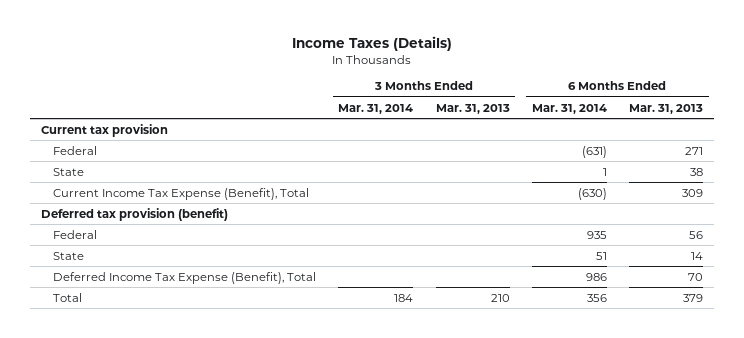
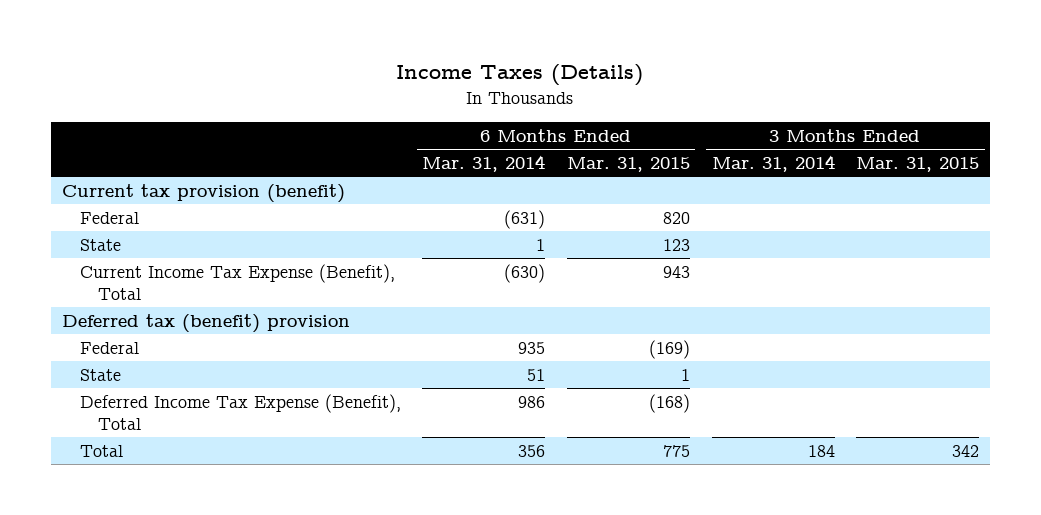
[435,103,510,114] Mar. 31, 2013 -> none
[629,103,704,114] Mar. 31, 2013 -> none
none -> [567,156,691,172] Mar. 31, 2015
none -> [856,156,980,172] Mar. 31, 2015
[41,123,169,137] Current tax provision -> [61,183,345,203] Current tax provision (benefit)
[41,207,229,221] Deferred tax provision (benefit) -> [61,313,350,333] Deferred tax (benefit) provision

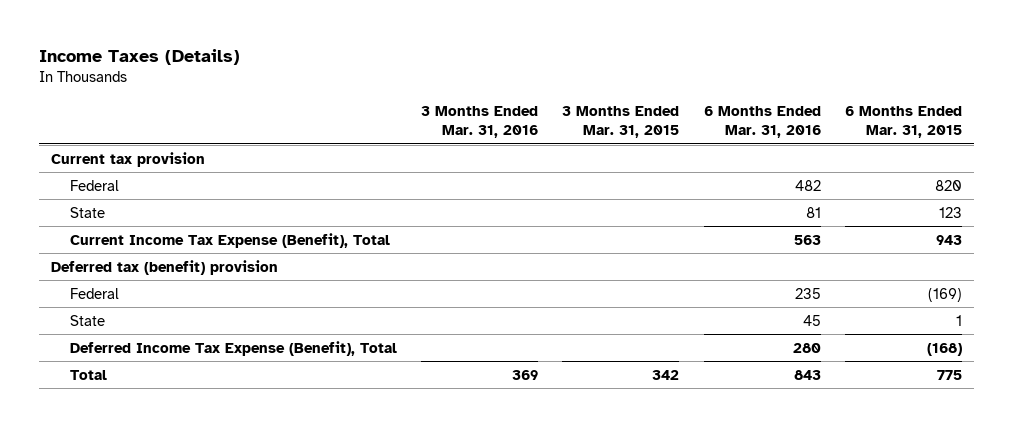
[422,154,546,172] Mar. 31, 2014 -> none
[711,154,835,172] Mar. 31, 2014 -> none
none -> [421,106,539,139] 3 Months Ended Mar. 31, 2016
none -> [703,106,821,139] 6 Months Ended Mar. 31, 2016
[61,183,345,203] Current tax provision (benefit) -> [50,151,205,167] Current tax provision

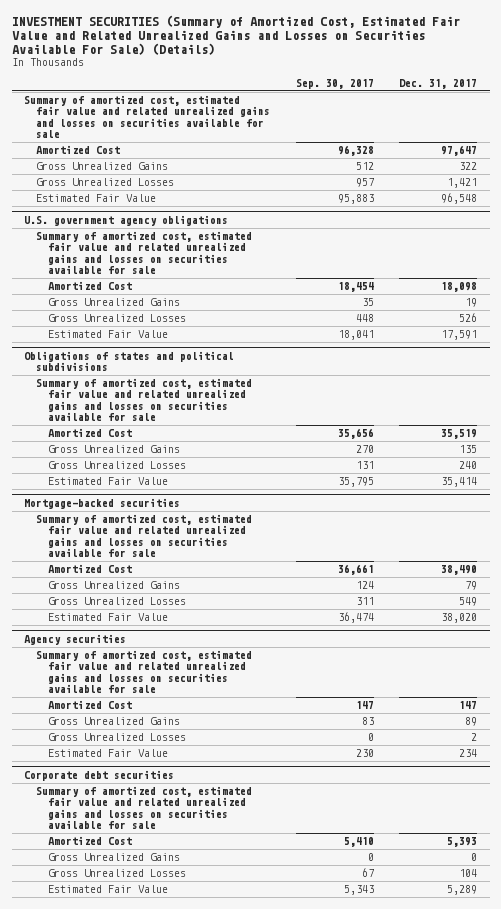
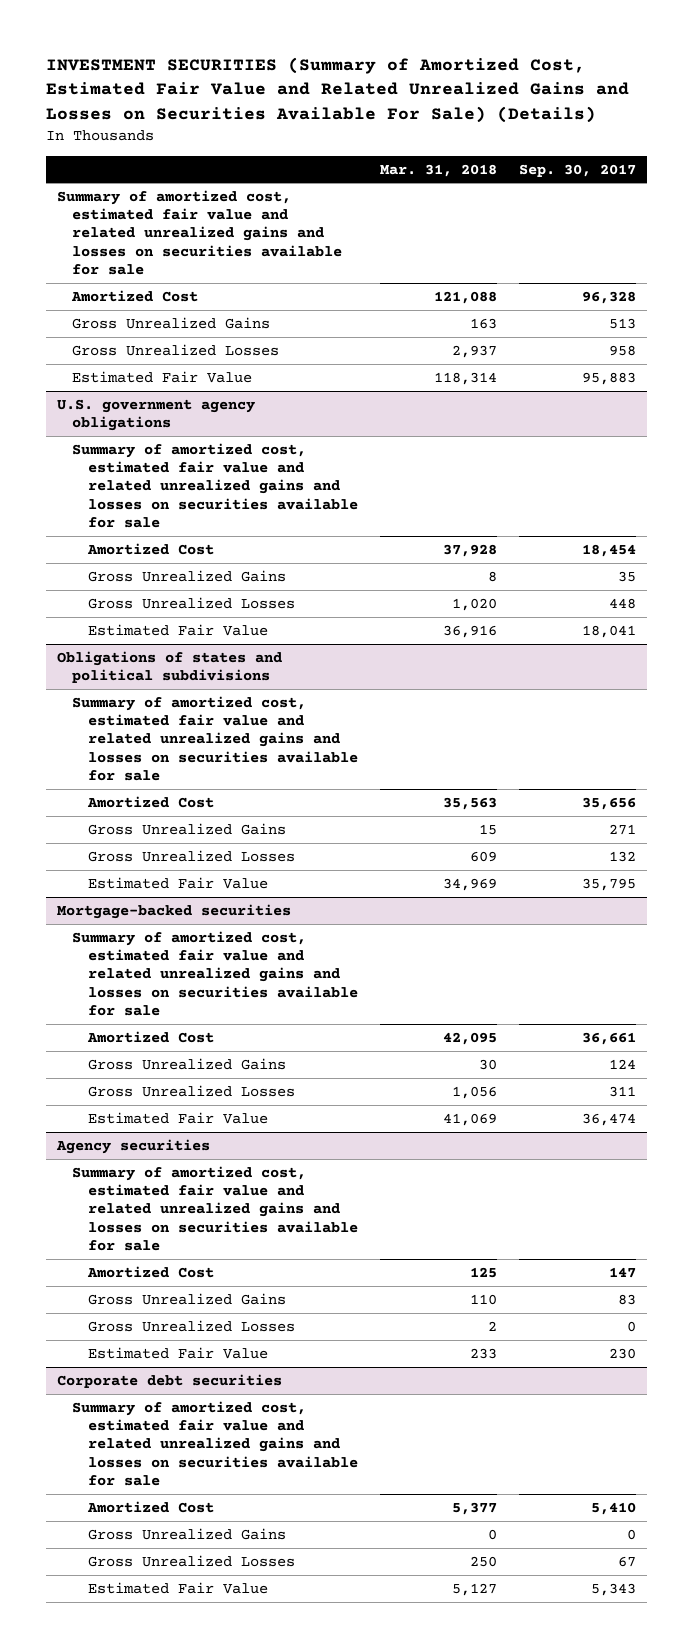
[399,78,478,89] Dec. 31, 2017 -> none
none -> [379,163,497,177] Mar. 31, 2018
[355,162,374,171] 512 -> [608,317,636,329] 513
[355,178,374,188] 957 -> [608,344,636,356] 958
[355,445,374,454] 270 -> [608,823,636,835] 271
[355,461,374,470] 131 -> [608,850,636,862] 132

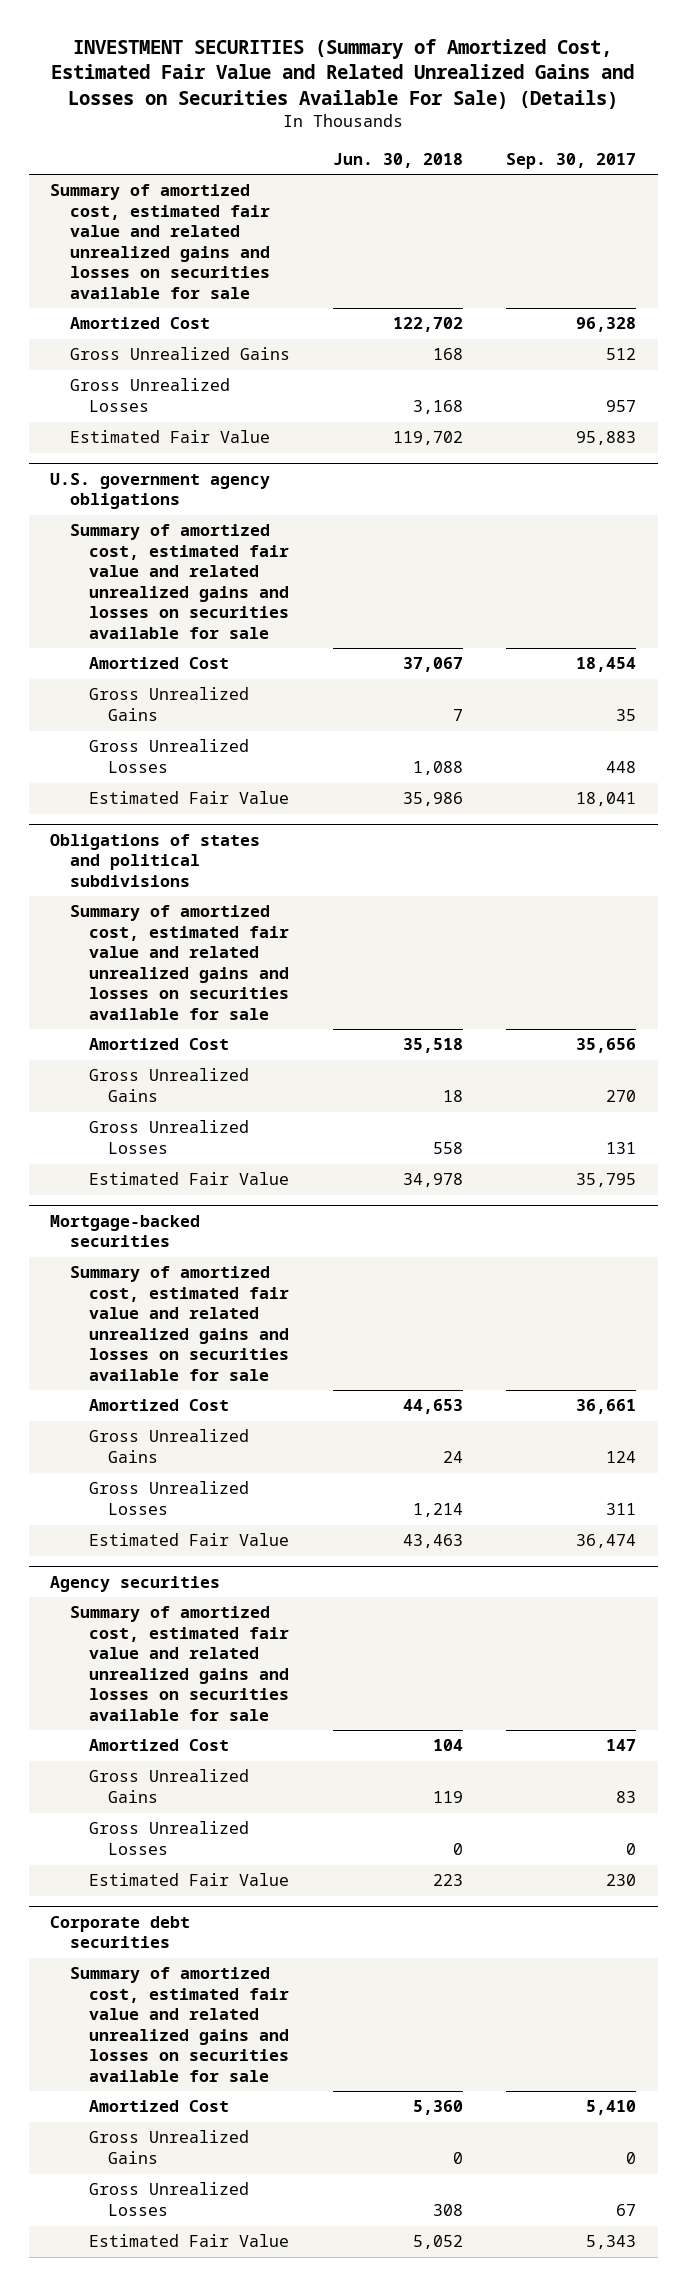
[379,163,497,177] Mar. 31, 2018 -> none
none -> [332,152,463,168] Jun. 30, 2018
[608,317,636,329] 513 -> [606,348,637,361] 512
[608,344,636,356] 958 -> [606,399,637,412] 957
[608,823,636,835] 271 -> [606,1089,637,1102] 270
[608,850,636,862] 132 -> [606,1141,637,1154] 131

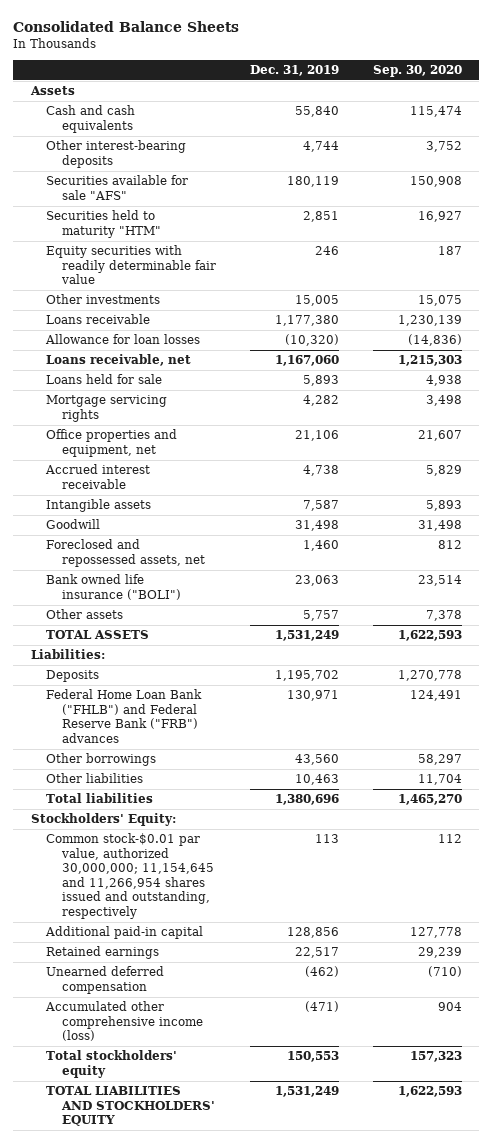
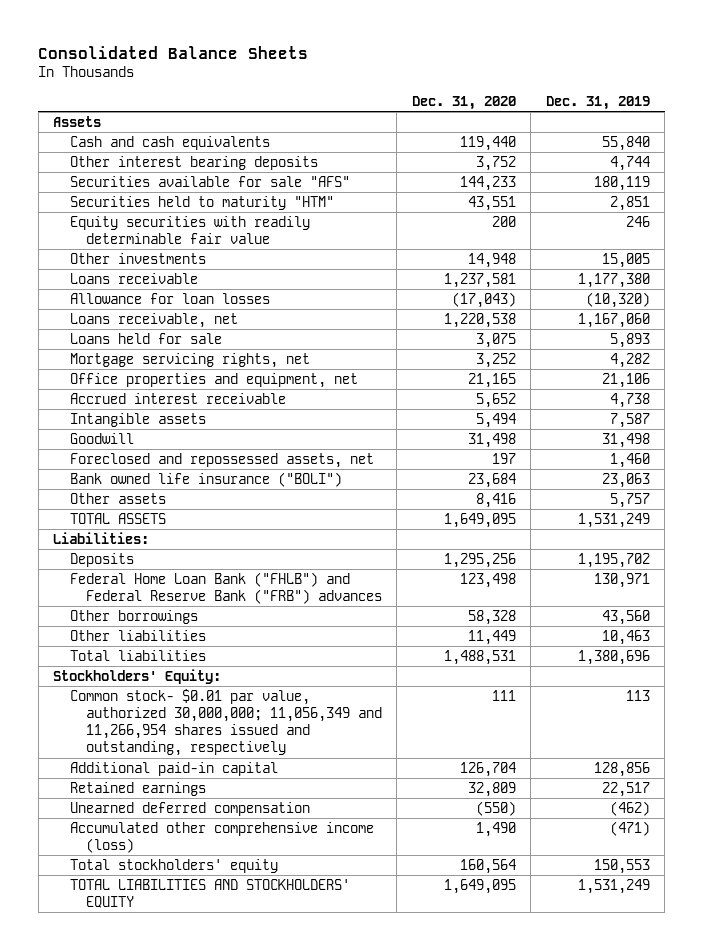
[373,64,463,77] Sep. 30, 2020 -> none
none -> [411,95,516,110] Dec. 31, 2020
[46,140,187,168] Other interest-bearing deposits -> [69,155,318,170] Other interest bearing deposits
[46,395,168,422] Mortgage servicing rights -> [69,352,310,368] Mortgage servicing rights, net
[46,833,214,919] Common stock-$0.01 par value, authorized 30,000,000; 11,154,645 and 11,266,954 shares issued and outstanding, respectively -> [69,688,382,757] Common stock- $0.01 par value, authorized 30,000,000; 11,056,349 and 11,266,954 shares issued and outstanding, respectively

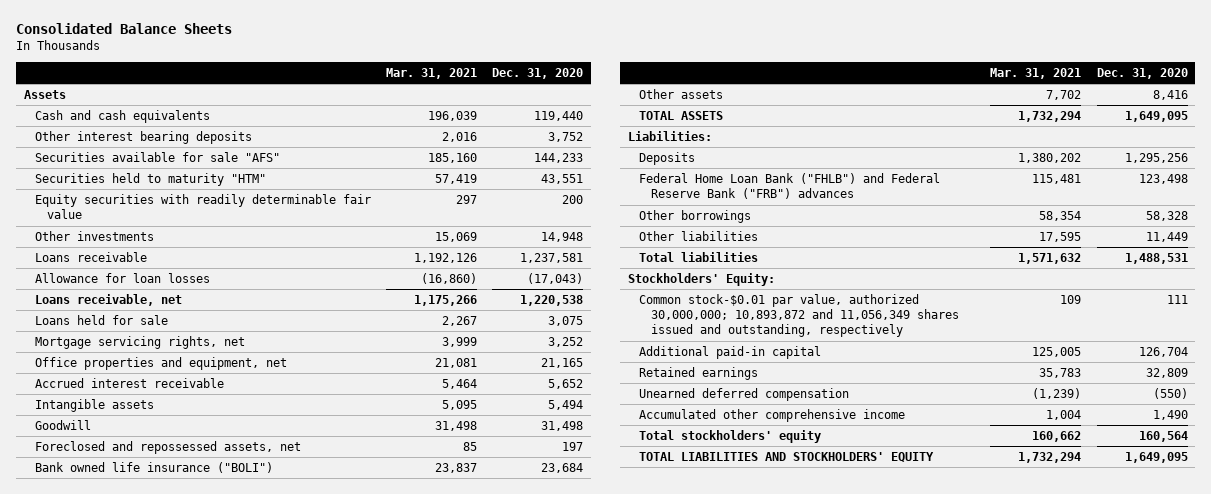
[545,95,650,110] Dec. 31, 2019 -> none
none -> [386,67,478,79] Mar. 31, 2021
[69,688,382,757] Common stock- $0.01 par value, authorized 30,000,000; 11,056,349 and 11,266,954 shares issued and outstanding, respectively -> [639,293,959,338] Common stock-$0.01 par value, authorized 30,000,000; 10,893,872 and 11,056,349 shares issued and outstanding, respectively
[69,821,374,853] Accumulated other comprehensive income (loss) -> [639,408,906,422] Accumulated other comprehensive income

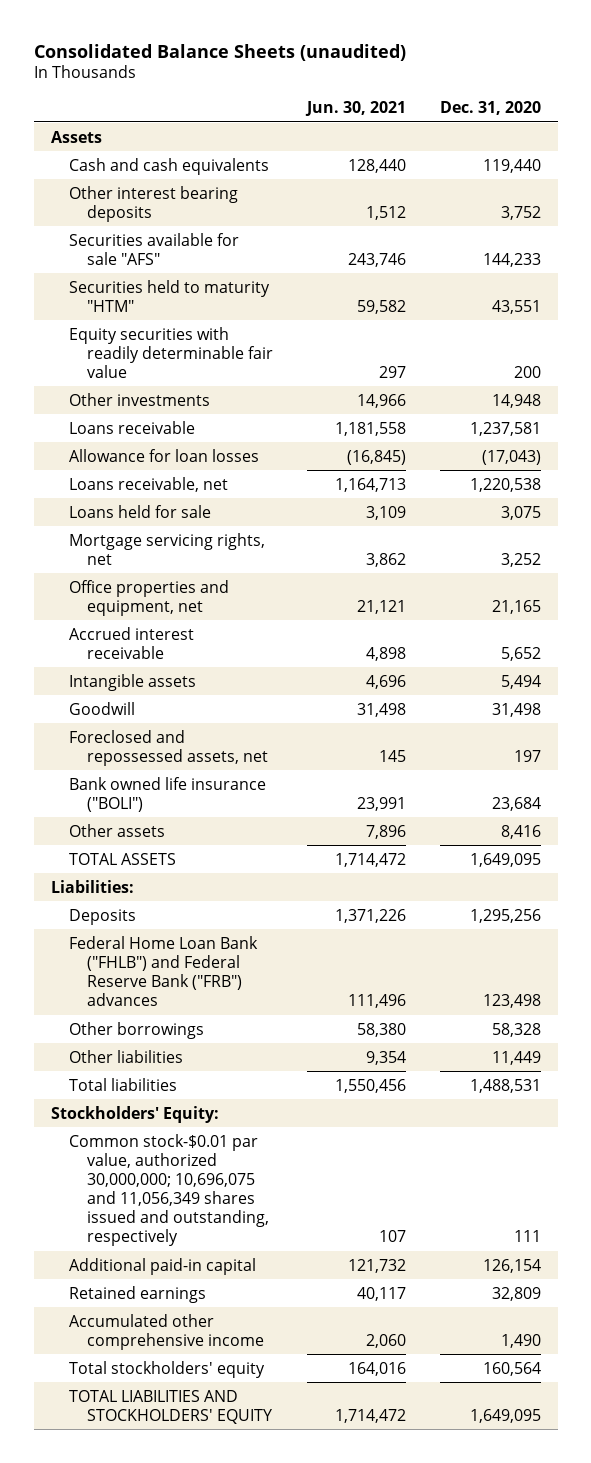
[16,23,233,35] Consolidated Balance Sheets -> [33,43,406,61] Consolidated Balance Sheets (unaudited)
[386,67,478,79] Mar. 31, 2021 -> none
none -> [304,101,406,117] Jun. 30, 2021
[639,293,959,338] Common stock-$0.01 par value, authorized 30,000,000; 10,893,872 and 11,056,349 shares issued and outstanding, respectively -> [68,1133,269,1246] Common stock-$0.01 par value, authorized 30,000,000; 10,696,075 and 11,056,349 shares issued and outstanding, respectively
[1138,346,1188,357] 126,704 -> [482,1258,541,1273] 126,154
[639,387,850,401] Unearned deferred compensation -> none

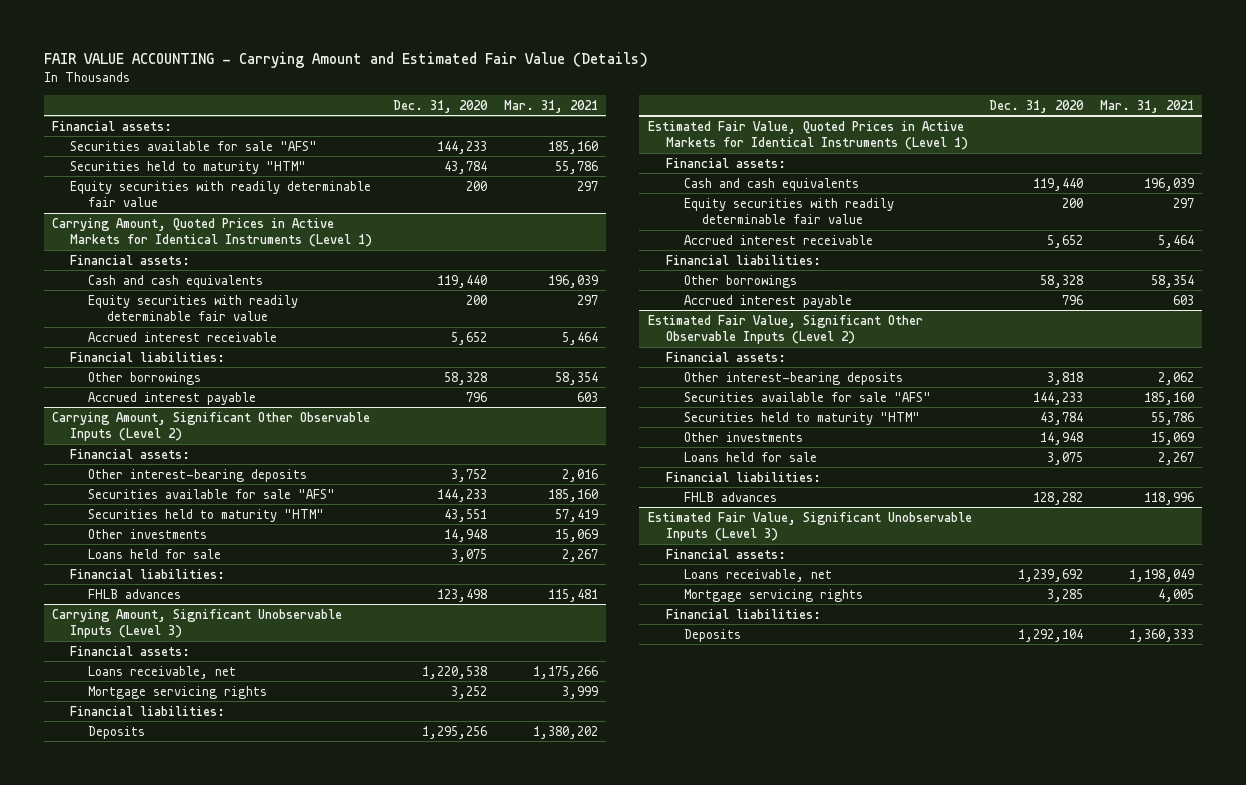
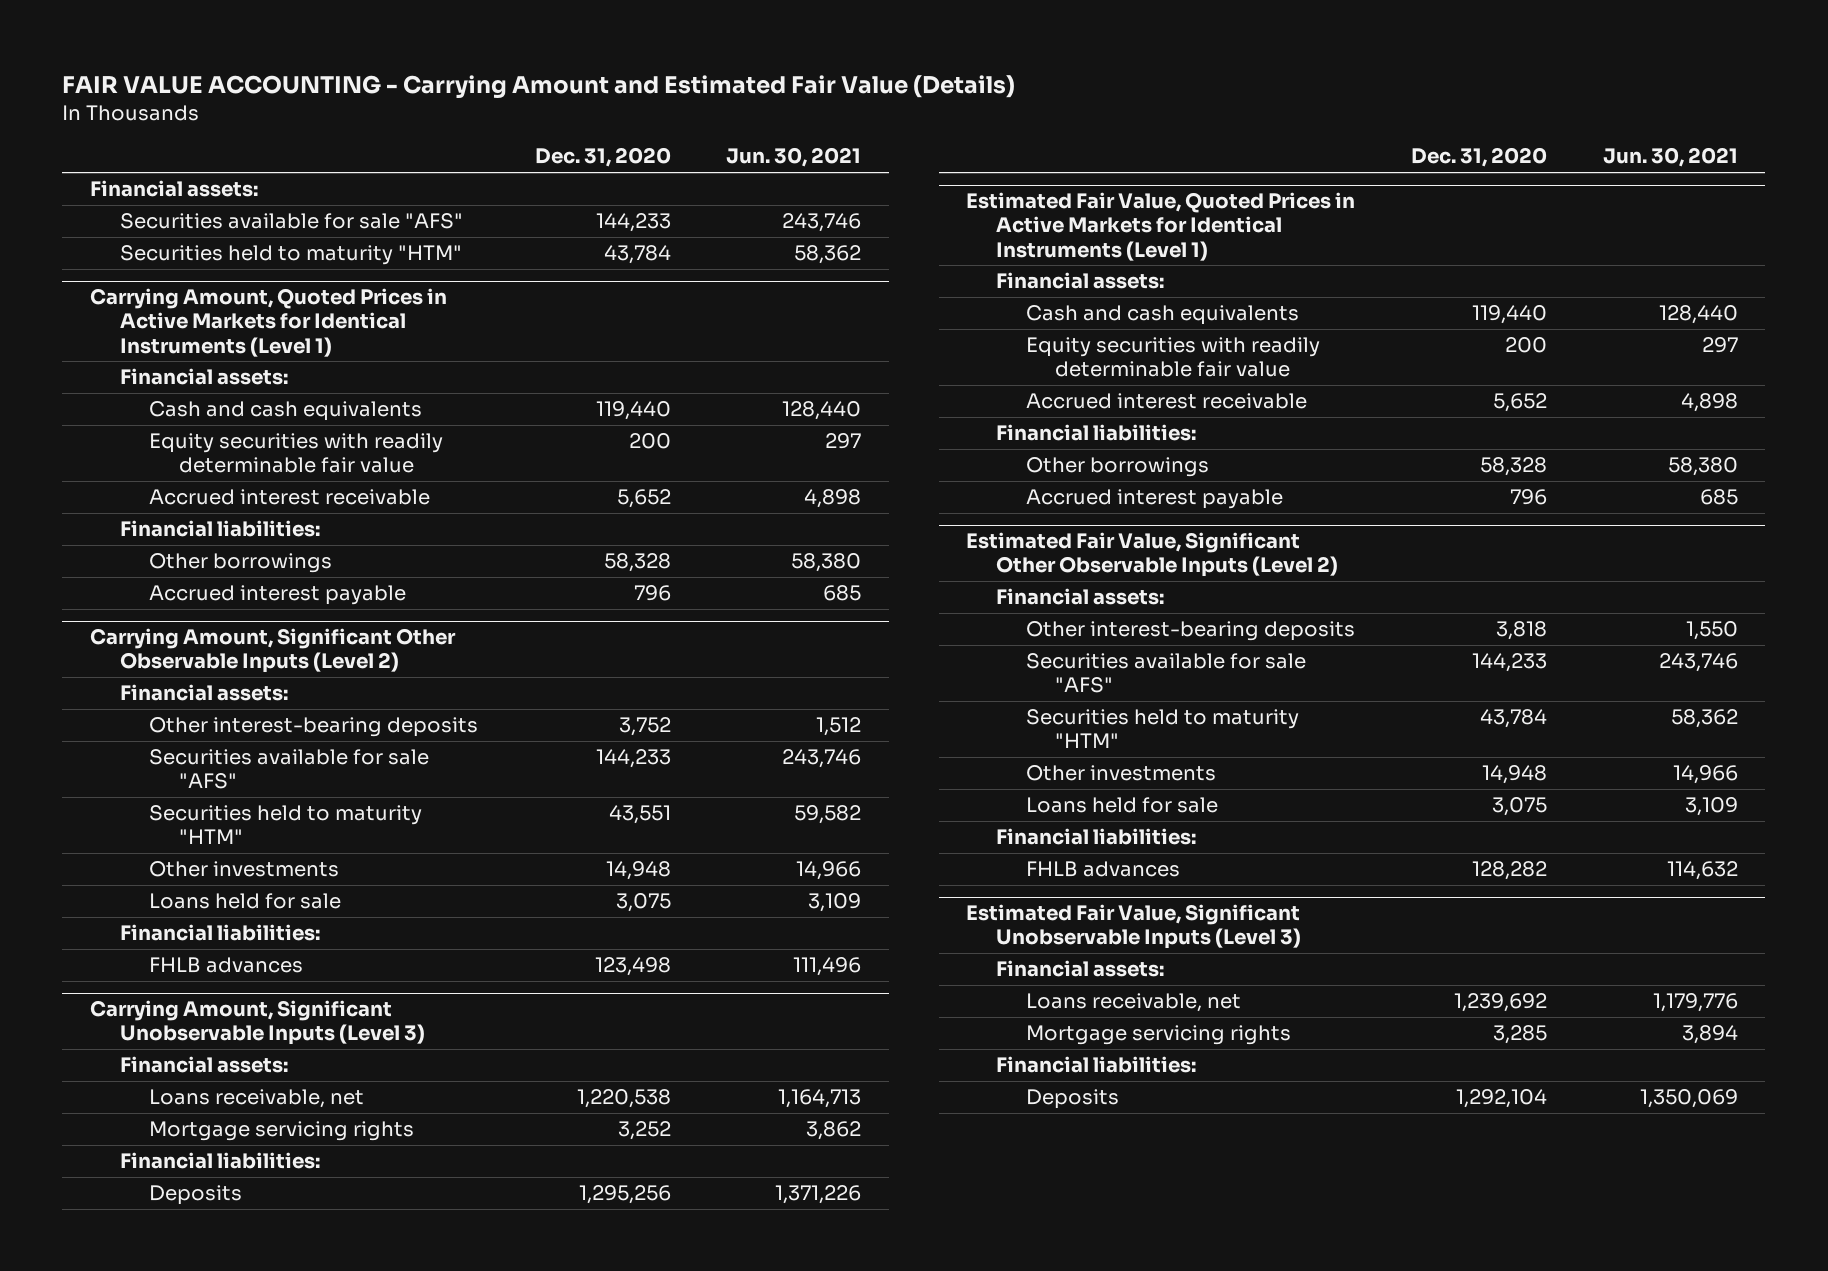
[503,99,598,113] Mar. 31, 2021 -> none
none -> [726,147,862,168] Jun. 30, 2021
[70,180,372,208] Equity securities with readily determinable fair value -> none

